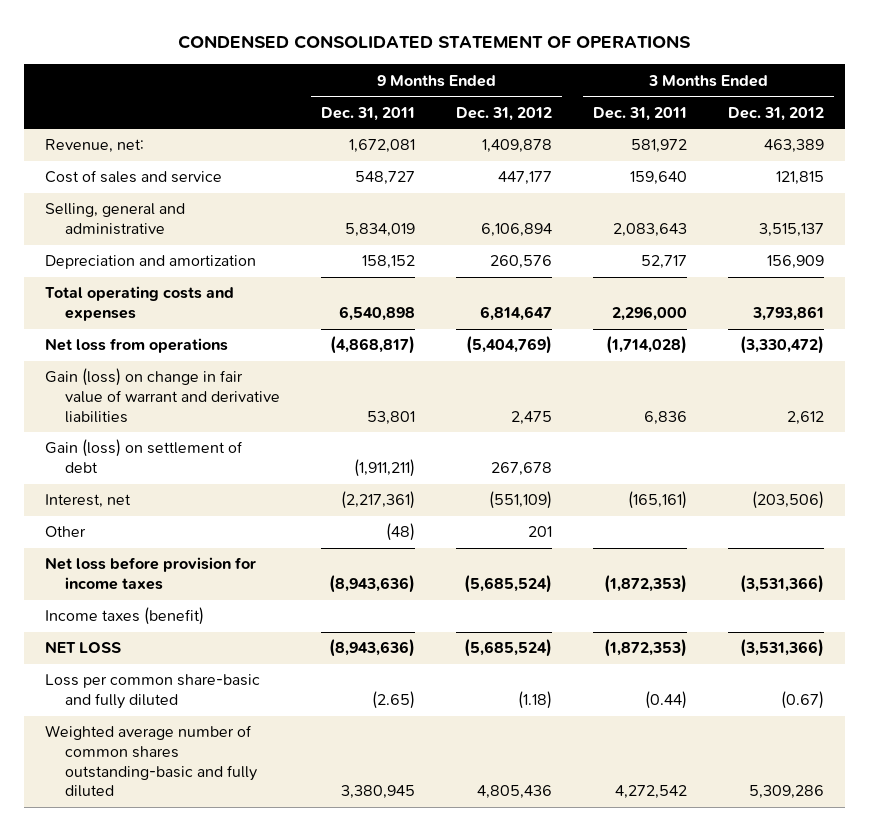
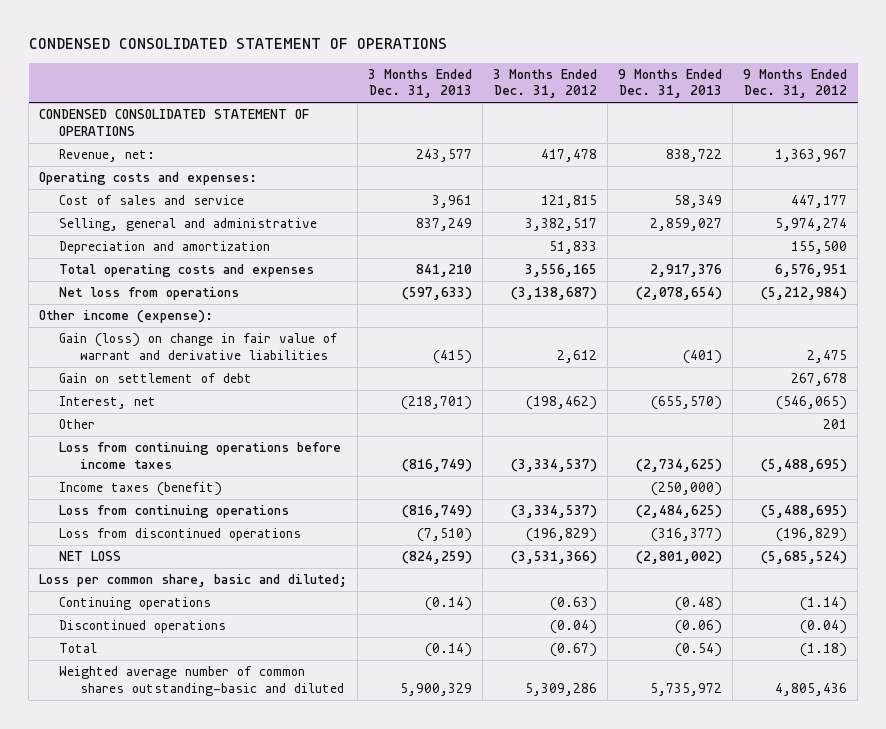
[321,106,416,121] Dec. 31, 2011 -> none
[593,106,688,121] Dec. 31, 2011 -> none
none -> [368,68,473,99] 3 Months Ended Dec. 31, 2013
none -> [618,68,723,99] 9 Months Ended Dec. 31, 2013
none -> [39,109,310,136] CONDENSED CONSOLIDATED STATEMENT OF OPERATIONS
[482,139,553,154] 1,409,878 -> [775,149,848,163] 1,363,967
[764,139,825,154] 463,389 -> [541,149,598,163] 417,478
none -> [39,172,258,186] Operating costs and expenses:
[481,223,553,238] 6,106,894 -> [775,218,848,232] 5,974,274
[759,223,825,238] 3,515,137 -> [525,218,598,232] 3,382,517
[490,255,553,270] 260,576 -> [791,241,848,255] 155,500
[767,255,825,270] 156,909 -> [549,241,598,255] 51,833
[480,306,553,322] 6,814,647 -> [775,264,848,278] 6,576,951
[752,306,825,322] 3,793,861 -> [525,264,598,278] 3,556,165
[466,336,553,355] (5,404,769) -> [761,287,848,301] (5,212,984)
[740,336,825,355] (3,330,472) -> [511,287,598,301] (3,138,687)
none -> [39,310,214,324] Other income (expense):
[44,439,243,474] Gain (loss) on settlement of debt -> [59,373,253,384] Gain on settlement of debt
[489,491,553,510] (551,109) -> [776,396,848,411] (546,065)
[752,491,825,510] (203,506) -> [526,396,598,411] (198,462)
[44,557,256,591] Net loss before provision for income taxes -> none
none -> [59,442,342,469] Loss from continuing operations before income taxes
none -> [59,505,290,519] Loss from continuing operations
none -> [59,528,302,542] Loss from discontinued operations
none -> [39,574,348,588] Loss per common share, basic and diluted;
none -> [59,597,212,611] Continuing operations
none -> [59,620,227,634] Discontinued operations
[44,674,260,710] Loss per common share-basic and fully diluted -> [59,643,98,654] Total
[44,725,258,798] Weighted average number of common shares outstanding-basic and fully diluted -> [59,666,344,696] Weighted average number of common shares outstanding-basic and diluted

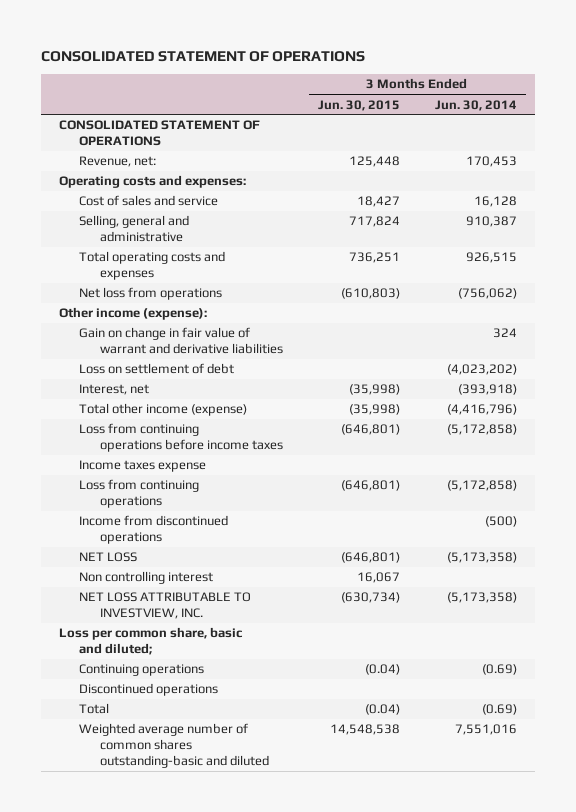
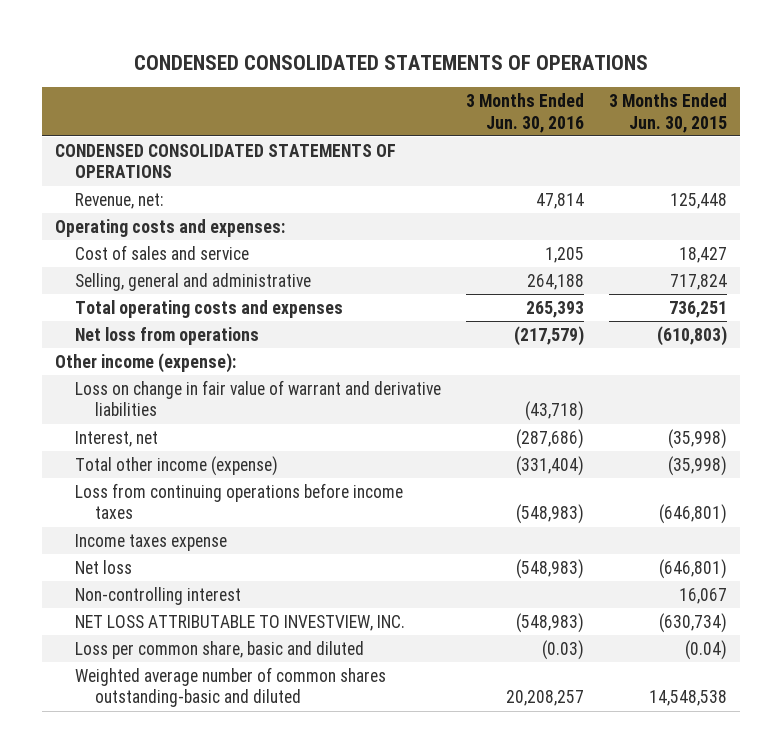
[41,51,366,63] CONSOLIDATED STATEMENT OF OPERATIONS -> [134,54,649,70] CONDENSED CONSOLIDATED STATEMENTS OF OPERATIONS
[435,99,518,111] Jun. 30, 2014 -> none
none -> [466,93,585,133] 3 Months Ended Jun. 30, 2016
[58,120,260,147] CONSOLIDATED STATEMENT OF OPERATIONS -> [54,143,396,179] CONDENSED CONSOLIDATED STATEMENTS OF OPERATIONS
[79,363,235,375] Loss on settlement of debt -> none
[79,327,283,355] Gain on change in fair value of warrant and derivative liabilities -> [75,379,442,417] Loss on change in fair value of warrant and derivative liabilities
[79,479,200,509] Loss from continuing operations -> none
[79,515,229,545] Income from discontinued operations -> none
[79,552,138,563] NET LOSS -> [75,559,133,574] Net loss
[79,571,214,585] Non controlling interest -> [75,586,242,605] Non-controlling interest
[58,627,243,656] Loss per common share, basic and diluted; -> none
[79,664,205,677] Continuing operations -> none
[79,683,219,697] Discontinued operations -> none
[79,703,110,715] Total -> [75,640,365,659] Loss per common share, basic and diluted

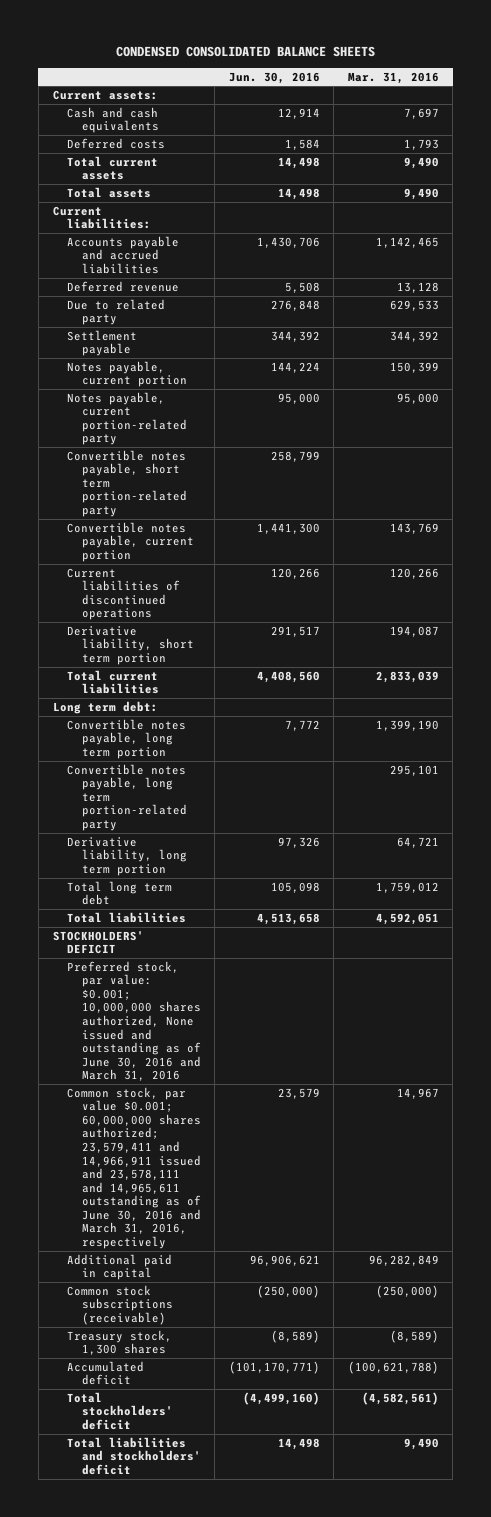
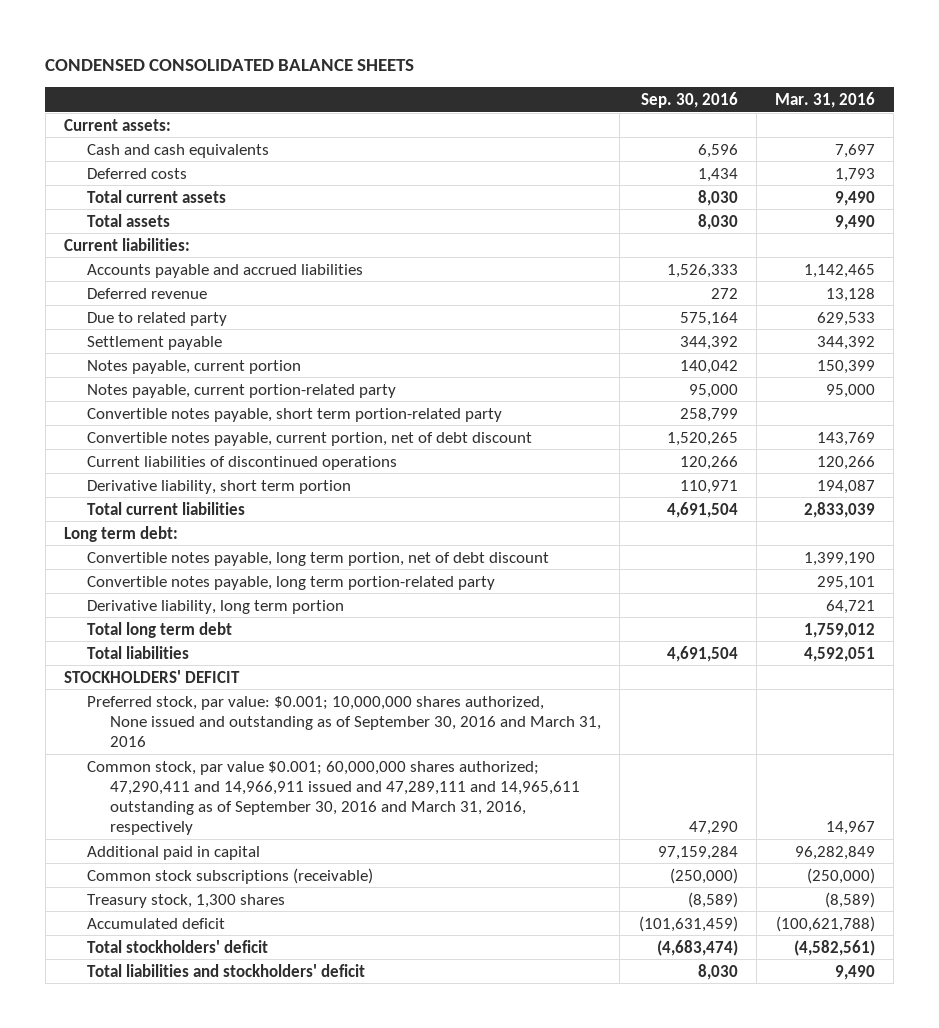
[228,71,320,84] Jun. 30, 2016 -> none
none -> [640,91,738,108] Sep. 30, 2016
[67,521,194,562] Convertible notes payable, current portion -> [87,431,533,446] Convertible notes payable, current portion, net of debt discount
[67,718,187,759] Convertible notes payable, long term portion -> [87,551,550,566] Convertible notes payable, long term portion, net of debt discount
[67,960,201,1082] Preferred stock, par value: $0.001; 10,000,000 shares authorized, None issued and outstanding as of June 30, 2016 and March 31, 2016 -> [87,695,602,748] Preferred stock, par value: $0.001; 10,000,000 shares authorized, None issued and outstanding as of September 30, 2016 and March 31, 2016
[67,1086,201,1249] Common stock, par value $0.001; 60,000,000 shares authorized; 23,579,411 and 14,966,911 issued and 23,578,111 and 14,965,611 outstanding as of June 30, 2016 and March 31, 2016, respectively -> [87,760,581,836] Common stock, par value $0.001; 60,000,000 shares authorized; 47,290,411 and 14,966,911 issued and 47,289,111 and 14,965,611 outstanding as of September 30, 2016 and March 31, 2016, respectively

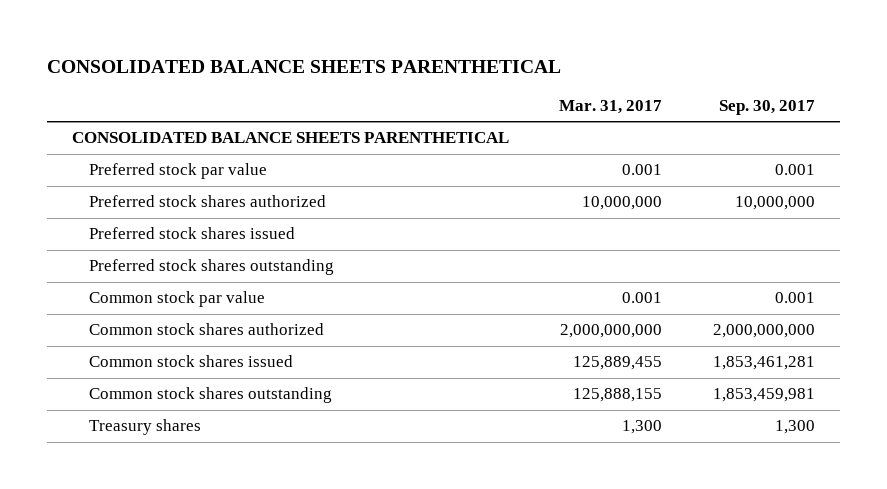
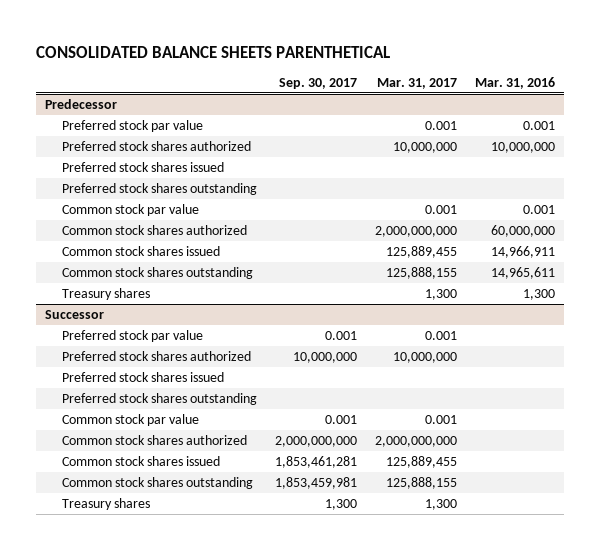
none -> [475,77,556,90] Mar. 31, 2016
[72,132,510,144] CONSOLIDATED BALANCE SHEETS PARENTHETICAL -> none
none -> [44,99,117,110] Predecessor
none -> [61,120,203,133] Preferred stock par value
none -> [61,141,251,152] Preferred stock shares authorized
none -> [61,162,224,173] Preferred stock shares issued
none -> [61,183,257,196] Preferred stock shares outstanding
none -> [61,204,199,217] Common stock par value
none -> [61,225,247,236] Common stock shares authorized
none -> [61,246,220,257] Common stock shares issued
none -> [61,267,253,280] Common stock shares outstanding
none -> [61,288,150,301] Treasury shares
none -> [44,310,104,320] Successor

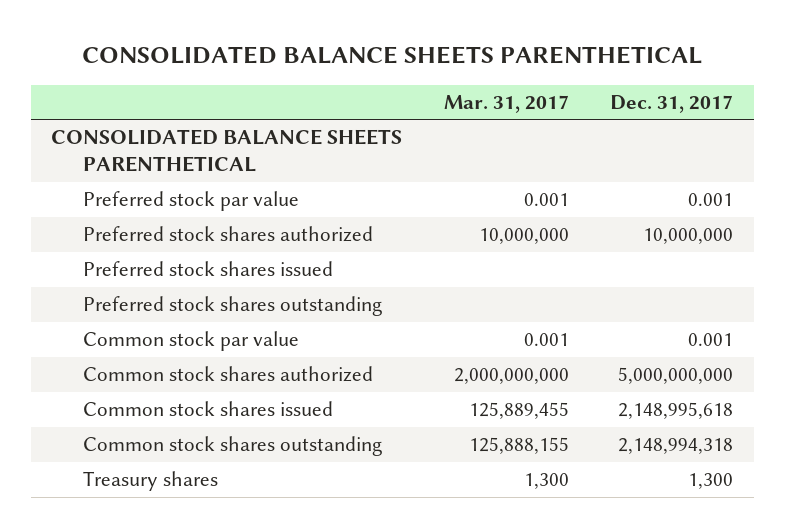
[278,78,357,90] Sep. 30, 2017 -> none
[475,77,556,90] Mar. 31, 2016 -> none
none -> [610,94,734,113] Dec. 31, 2017
[44,99,117,110] Predecessor -> none
[61,120,203,133] Preferred stock par value -> none
[61,141,251,152] Preferred stock shares authorized -> none
[61,162,224,173] Preferred stock shares issued -> none
[61,183,257,196] Preferred stock shares outstanding -> none
[61,204,199,217] Common stock par value -> none
[61,225,247,236] Common stock shares authorized -> none
[61,246,220,257] Common stock shares issued -> none
[61,267,253,280] Common stock shares outstanding -> none
[61,288,150,301] Treasury shares -> none
[44,310,104,320] Successor -> none
none -> [51,129,403,173] CONSOLIDATED BALANCE SHEETS PARENTHETICAL

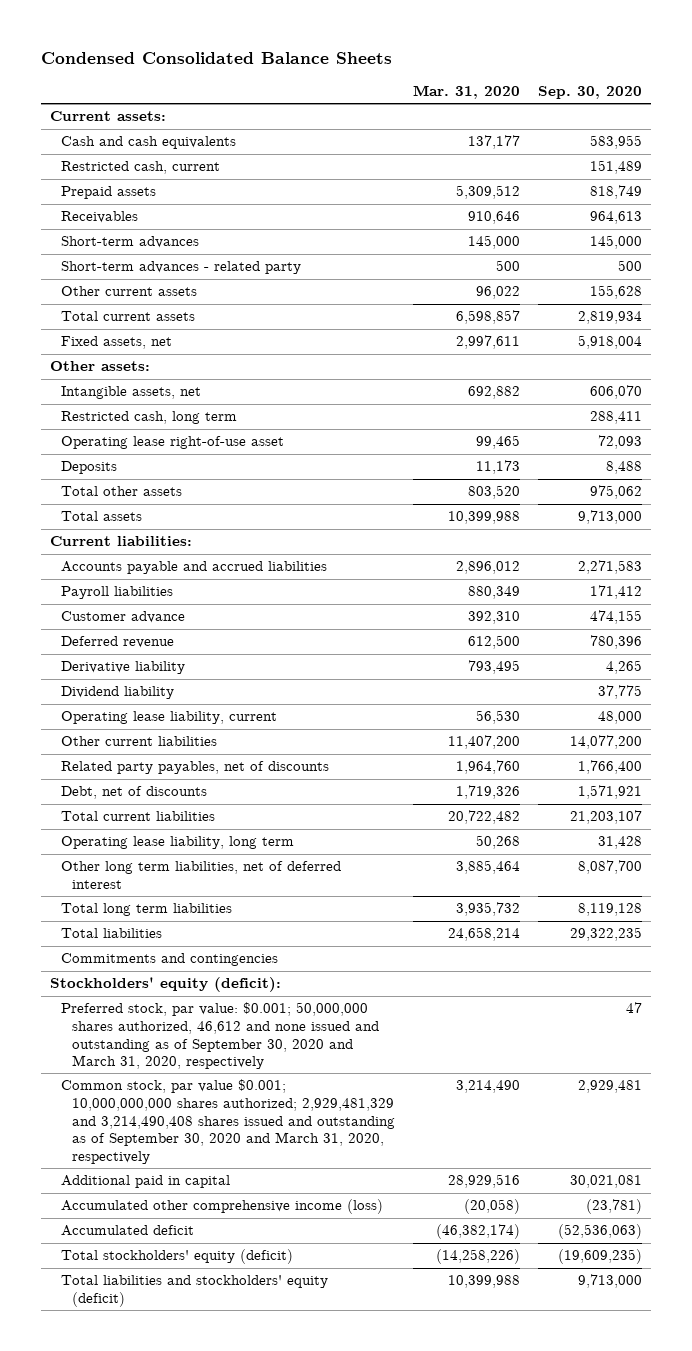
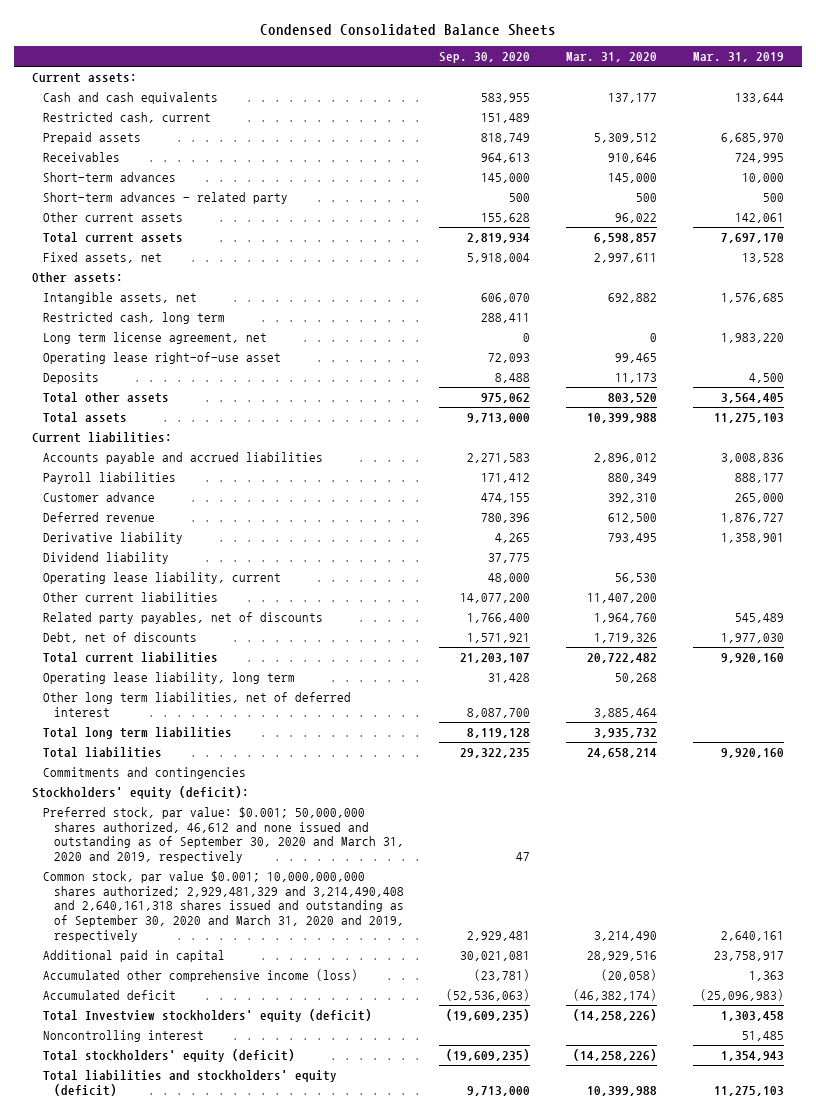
none -> [692,52,784,63] Mar. 31, 2019
none -> [42,331,267,344] Long term license agreement, net
[60,1002,379,1070] Preferred stock, par value: $0.001; 50,000,000 shares authorized, 46,612 and none issued and outstanding as of September 30, 2020 and March 31, 2020, respectively -> [42,806,404,864] Preferred stock, par value: $0.001; 50,000,000 shares authorized, 46,612 and none issued and outstanding as of September 30, 2020 and March 31, 2020 and 2019, respectively
[60,1079,395,1164] Common stock, par value $0.001; 10,000,000,000 shares authorized; 2,929,481,329 and 3,214,490,408 shares issued and outstanding as of September 30, 2020 and March 31, 2020, respectively -> [42,870,404,942] Common stock, par value $0.001; 10,000,000,000 shares authorized; 2,929,481,329 and 3,214,490,408 and 2,640,161,318 shares issued and outstanding as of September 30, 2020 and March 31, 2020 and 2019, respectively
none -> [42,1008,372,1022] Total Investview stockholders' equity (deficit)
none -> [42,1029,204,1042] Noncontrolling interest

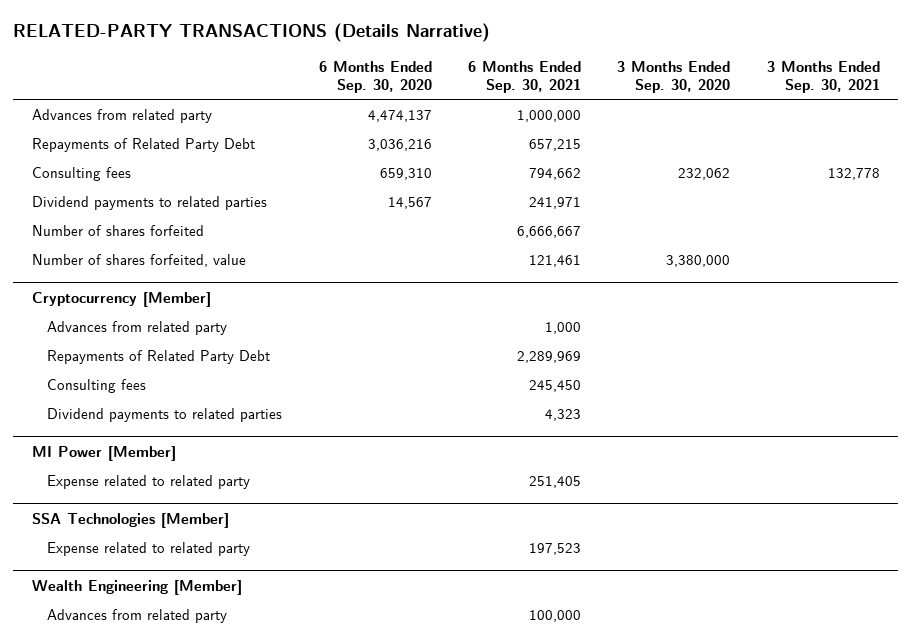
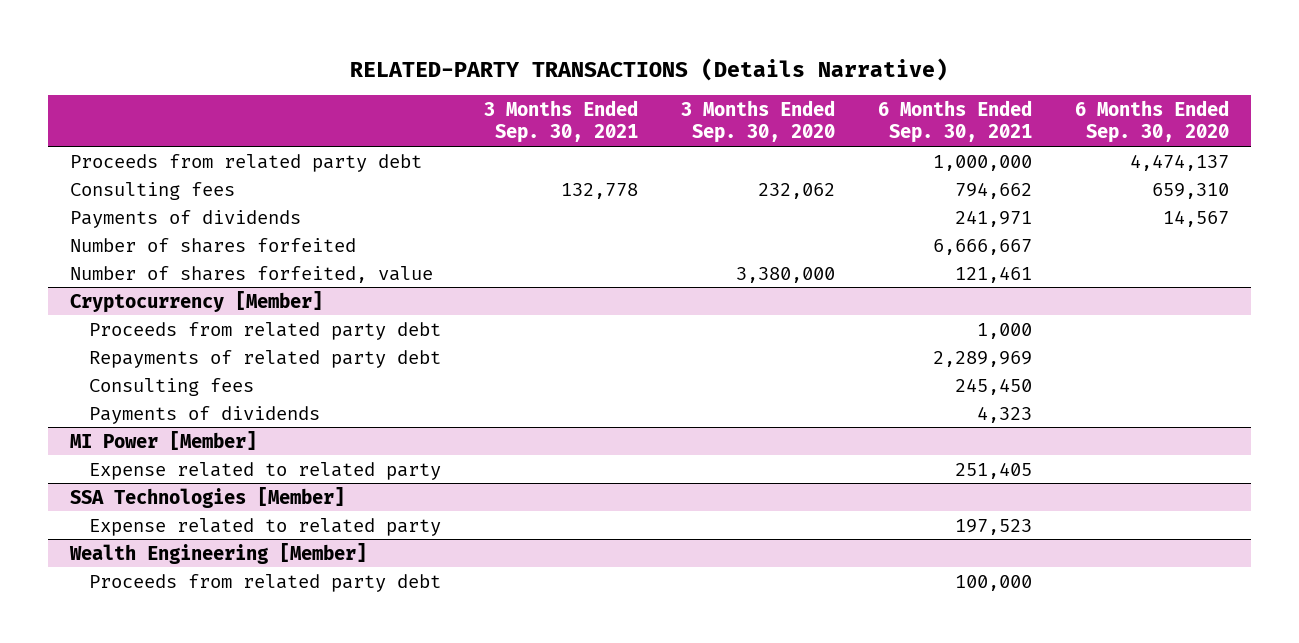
[31,137,255,152] Repayments of Related Party Debt -> none
[31,108,212,123] Advances from related party -> [69,153,422,172] Proceeds from related party debt
[31,195,267,210] Dividend payments to related parties -> [69,209,301,228] Payments of dividends
[47,320,228,335] Advances from related party -> [89,321,442,340] Proceeds from related party debt
[47,349,271,364] Repayments of Related Party Debt -> [89,349,442,368] Repayments of related party debt
[47,407,283,422] Dividend payments to related parties -> [89,405,321,424] Payments of dividends
[47,608,228,623] Advances from related party -> [89,573,442,592] Proceeds from related party debt

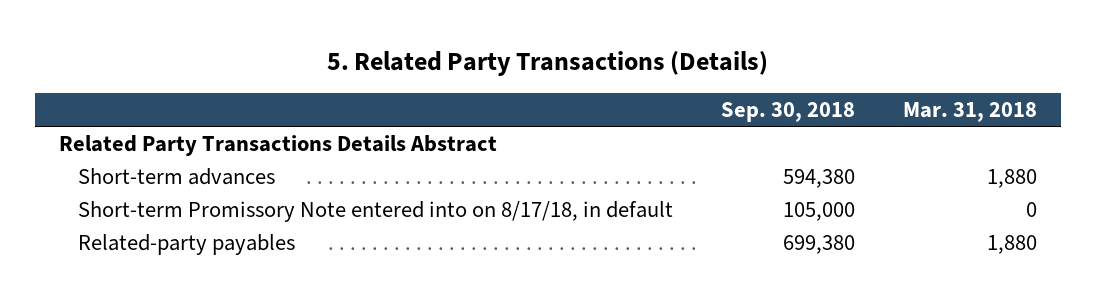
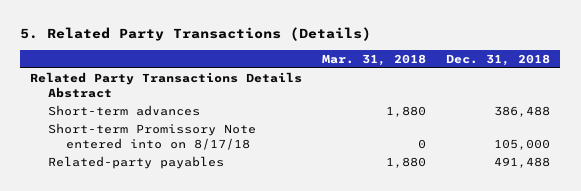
[721,101,856,122] Sep. 30, 2018 -> none
none -> [446,53,551,66] Dec. 31, 2018
[78,201,674,223] Short-term Promissory Note entered into on 8/17/18, in default -> [48,122,257,150] Short-term Promissory Note entered into on 8/17/18

